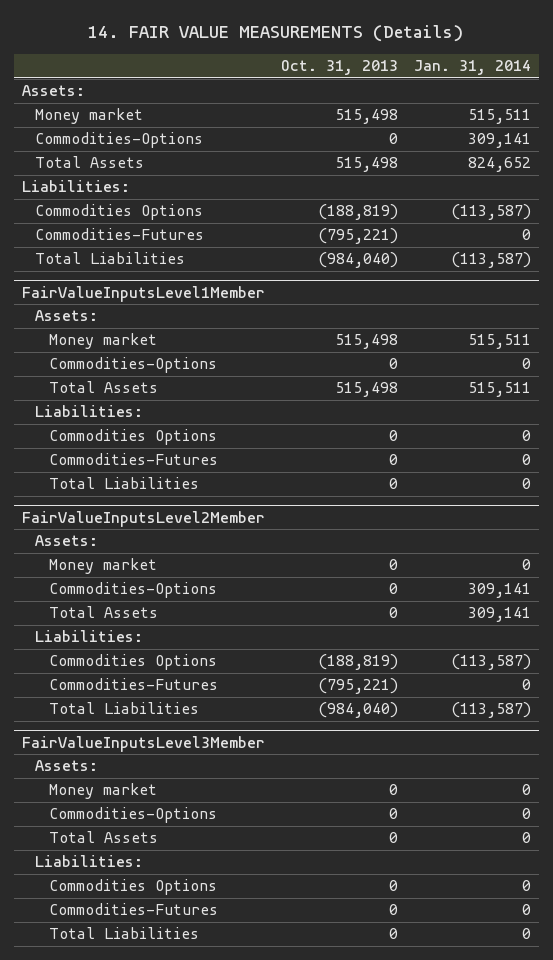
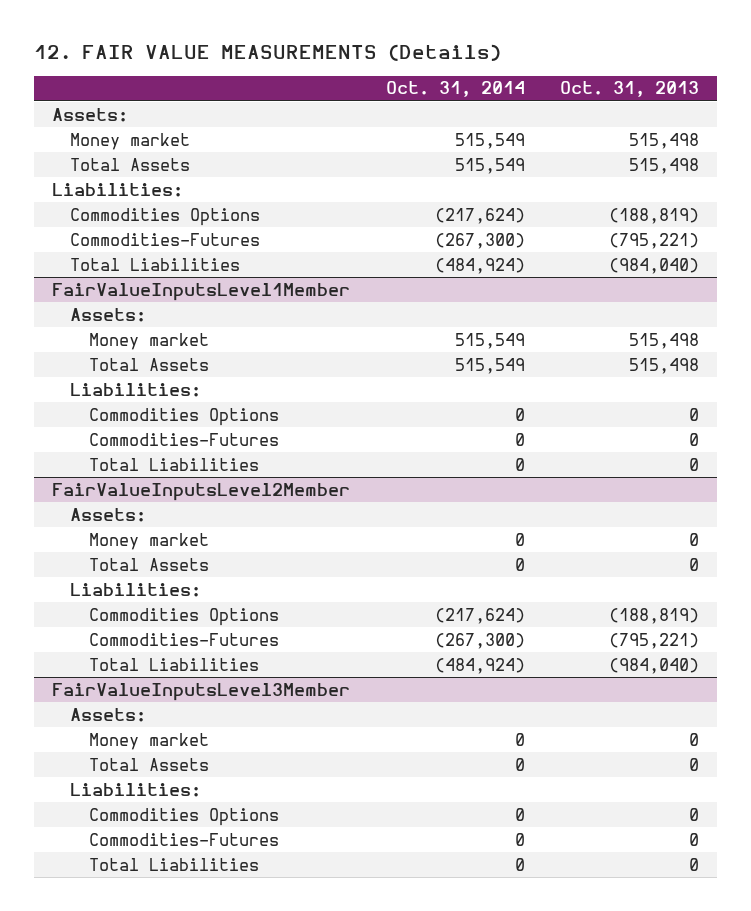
[88,25,464,43] 14. FAIR VALUE MEASUREMENTS (Details) -> [34,44,502,62] 12. FAIR VALUE MEASUREMENTS (Details)
[413,60,531,76] Jan. 31, 2014 -> none
none -> [385,81,525,98] Oct. 31, 2014
[35,132,204,149] Commodities-Options -> none
[48,357,217,374] Commodities-Options -> none
[48,582,217,599] Commodities-Options -> none
[48,807,217,824] Commodities-Options -> none

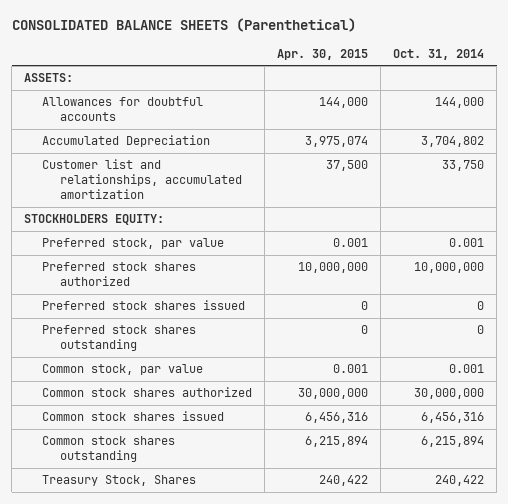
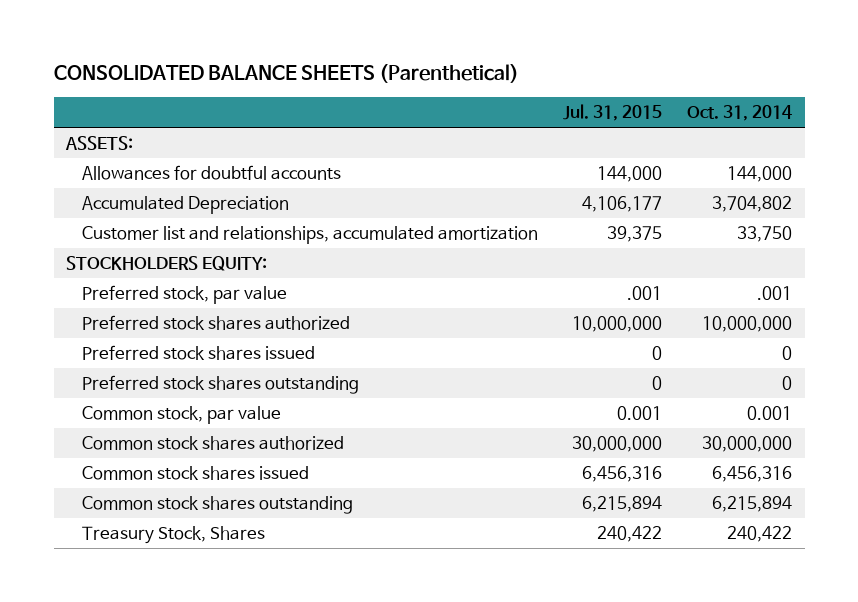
[277,48,369,60] Apr. 30, 2015 -> none
none -> [563,104,663,122] Jul. 31, 2015
[449,238,485,248] 0.001 -> [757,286,793,301] .001

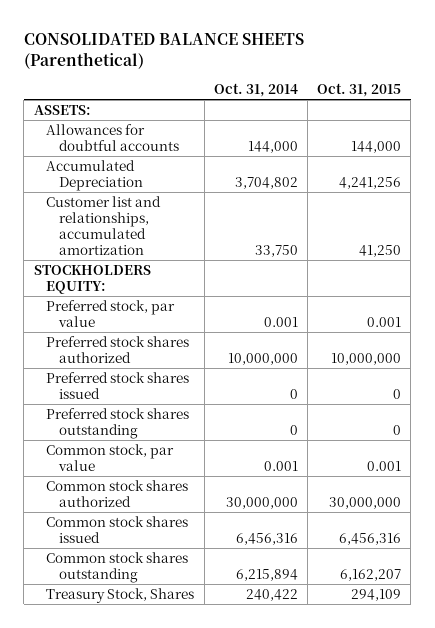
[563,104,663,122] Jul. 31, 2015 -> none
none -> [317,83,402,98] Oct. 31, 2015
[757,286,793,301] .001 -> [263,316,298,327] 0.001

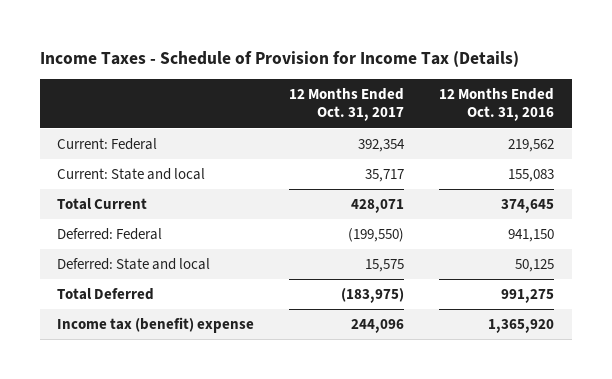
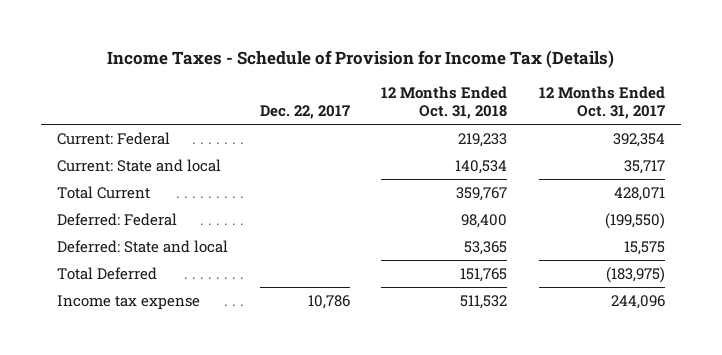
[439,87,555,122] 12 Months Ended Oct. 31, 2016 -> none
none -> [259,104,350,119] Dec. 22, 2017
none -> [381,85,508,119] 12 Months Ended Oct. 31, 2018
[57,317,255,334] Income tax (benefit) expense -> [56,294,200,310] Income tax expense

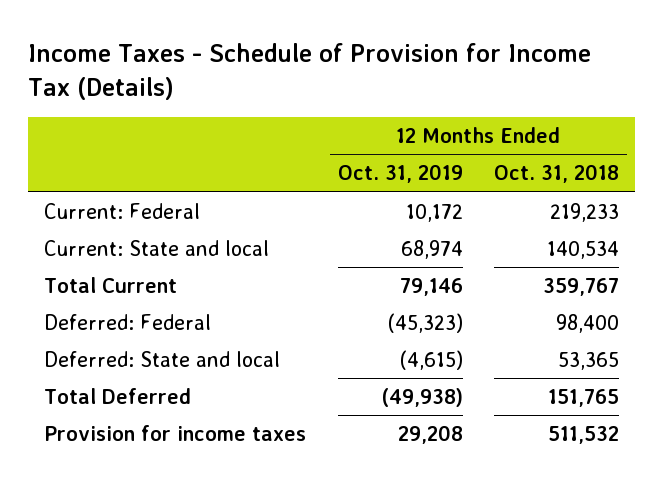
[259,104,350,119] Dec. 22, 2017 -> none
[539,85,666,119] 12 Months Ended Oct. 31, 2017 -> none
none -> [337,164,463,184] Oct. 31, 2019
[56,294,200,310] Income tax expense -> [43,424,306,441] Provision for income taxes

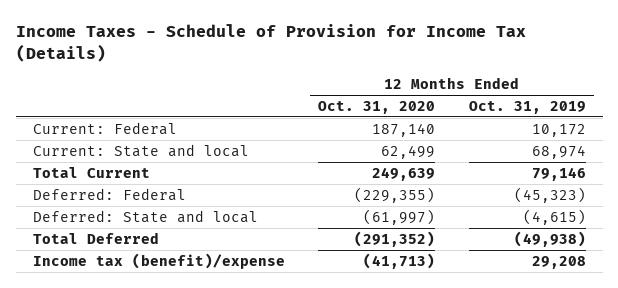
[494,164,620,184] Oct. 31, 2018 -> none
none -> [318,100,436,114] Oct. 31, 2020
[43,424,306,441] Provision for income taxes -> [32,252,285,269] Income tax (benefit)/expense

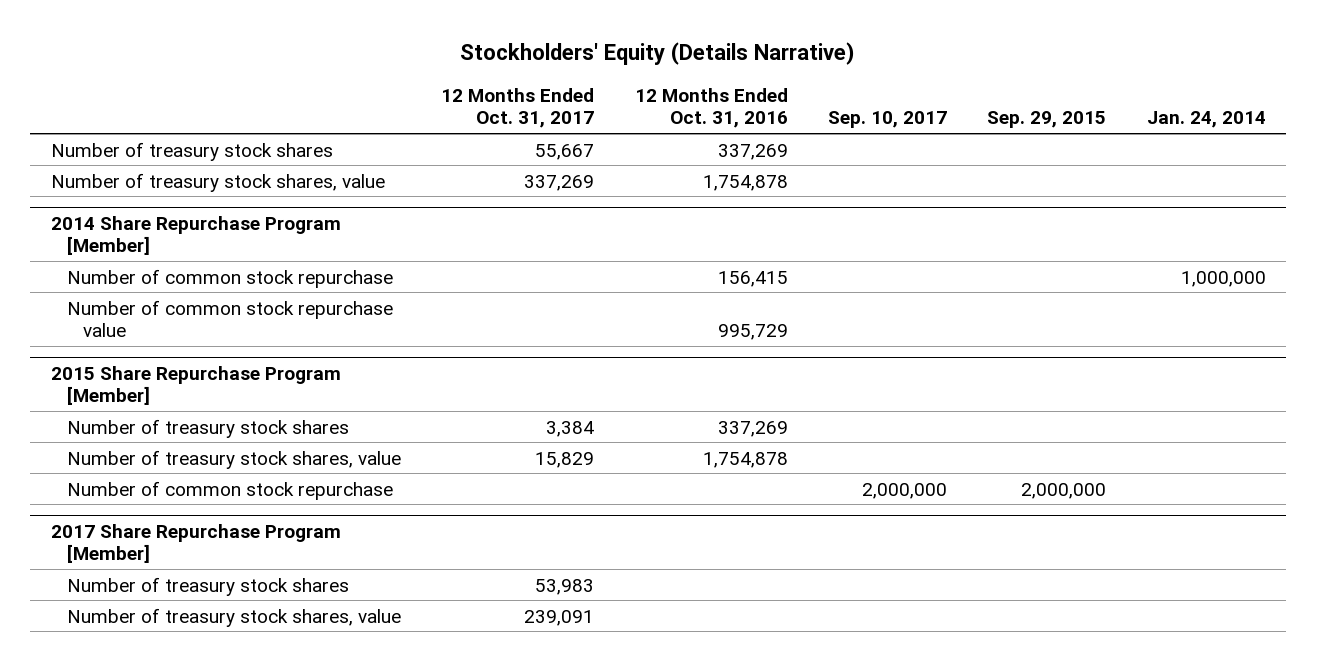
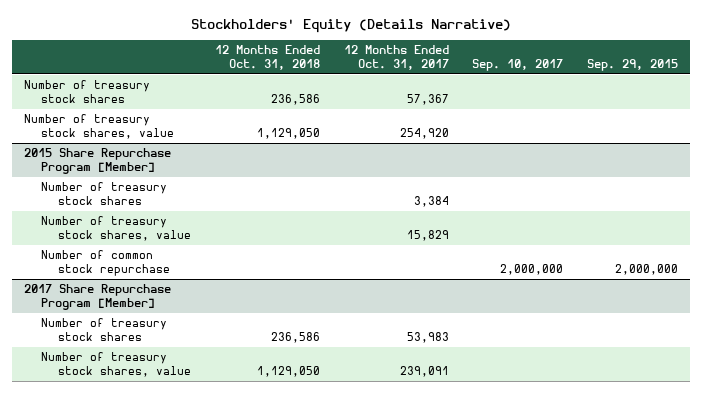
[634,87,788,129] 12 Months Ended Oct. 31, 2016 -> none
[1146,111,1266,129] Jan. 24, 2014 -> none
none -> [214,45,320,71] 12 Months Ended Oct. 31, 2018
[50,215,341,256] 2014 Share Repurchase Program [Member] -> none
[66,268,393,288] Number of common stock repurchase -> none
[66,299,393,337] Number of common stock repurchase value -> none
[535,143,595,160] 55,667 -> [406,94,449,106] 57,367
[524,174,595,191] 337,269 -> [399,128,449,140] 254,920

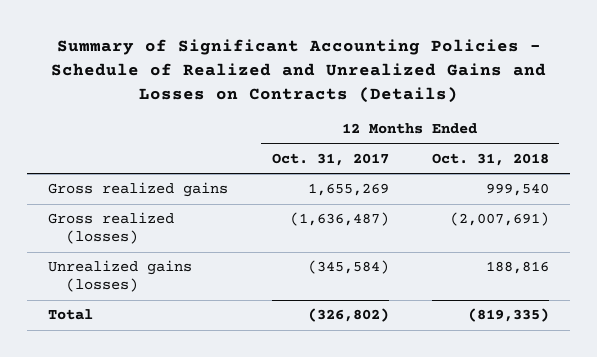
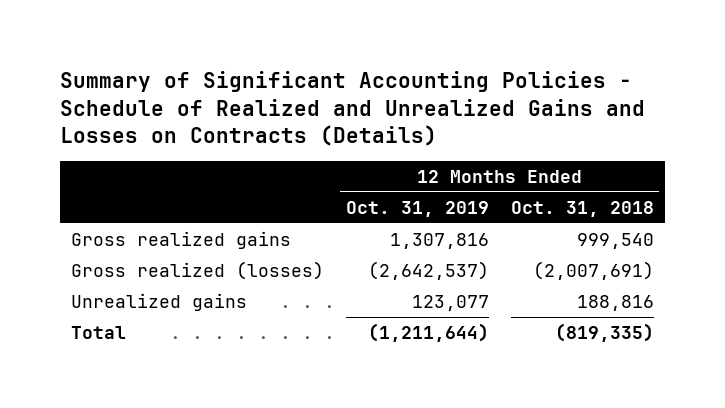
[271,152,389,166] Oct. 31, 2017 -> none
none -> [345,200,489,217] Oct. 31, 2019
[48,260,193,293] Unrealized gains (losses) -> [71,292,248,311] Unrealized gains

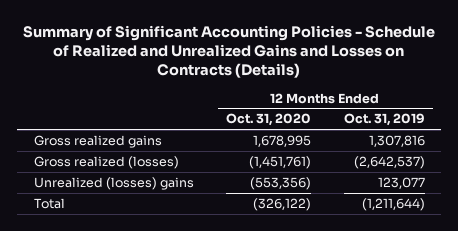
[510,200,654,217] Oct. 31, 2018 -> none
none -> [226,113,312,127] Oct. 31, 2020
[71,292,248,311] Unrealized gains -> [33,176,194,190] Unrealized (losses) gains

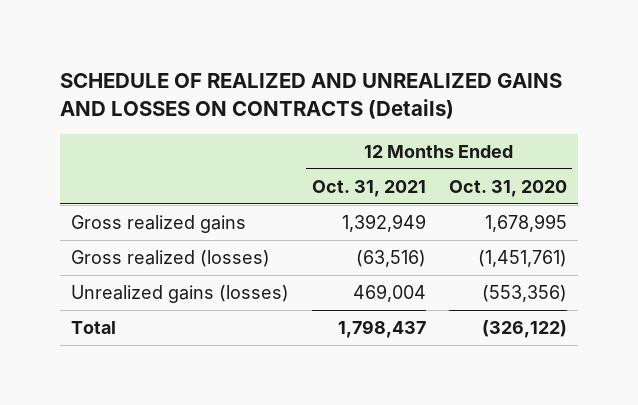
[23,24,436,79] Summary of Significant Accounting Policies - Schedule of Realized and Unrealized Gains and Losses on Contracts (Details) -> [59,72,562,119] SCHEDULE OF REALIZED AND UNREALIZED GAINS AND LOSSES ON CONTRACTS (Details)
[343,113,425,127] Oct. 31, 2019 -> none
none -> [312,179,427,197] Oct. 31, 2021
[33,176,194,190] Unrealized (losses) gains -> [71,285,290,304] Unrealized gains (losses)

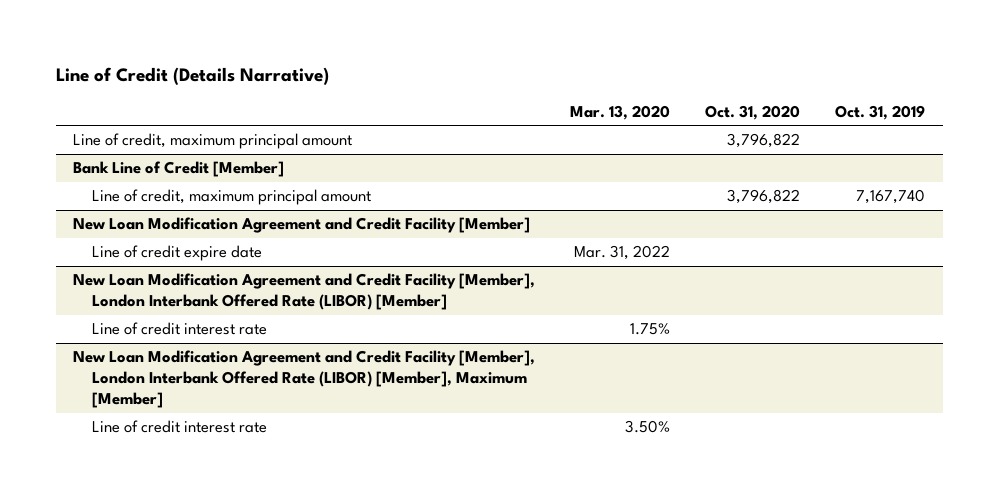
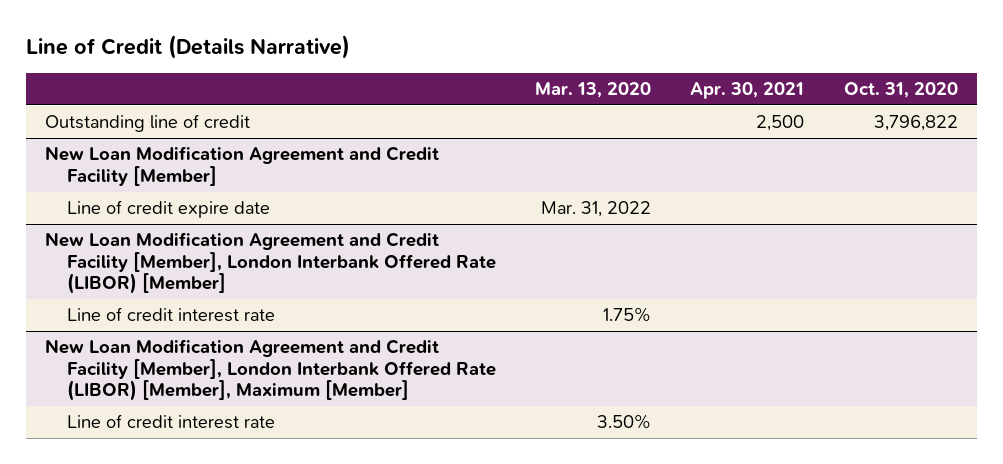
[835,104,926,120] Oct. 31, 2019 -> none
none -> [690,82,805,100] Apr. 30, 2021
[73,161,285,178] Bank Line of Credit [Member] -> none
[92,189,372,206] Line of credit, maximum principal amount -> none
[73,133,353,150] Line of credit, maximum principal amount -> [45,114,251,133] Outstanding line of credit

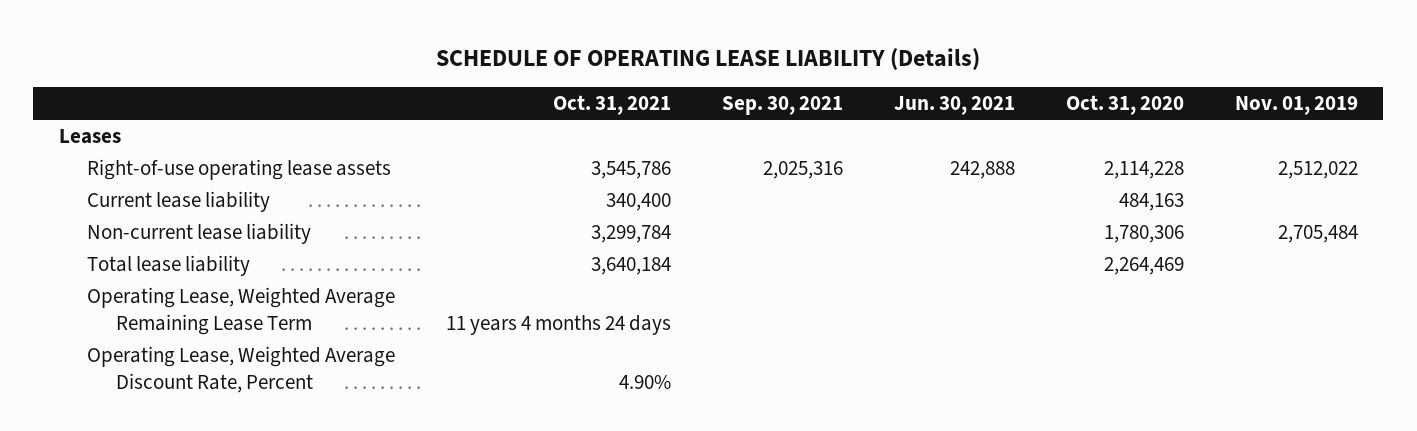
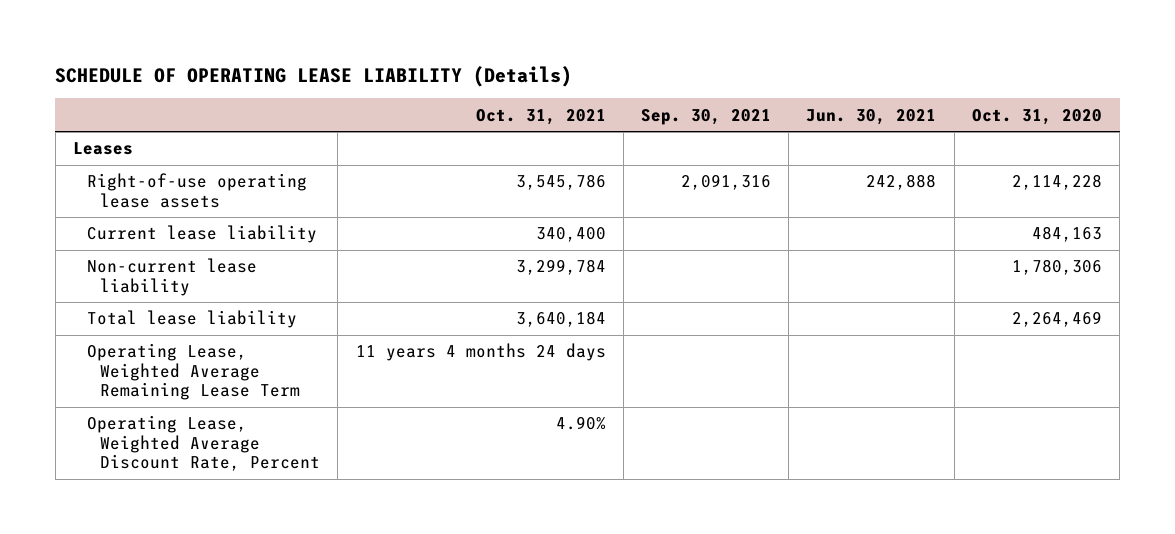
[1234,96,1358,116] Nov. 01, 2019 -> none
[763,161,844,180] 2,025,316 -> [681,174,772,191] 2,091,316

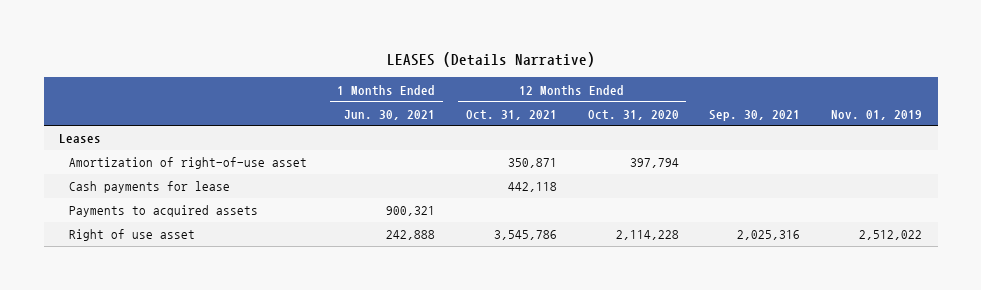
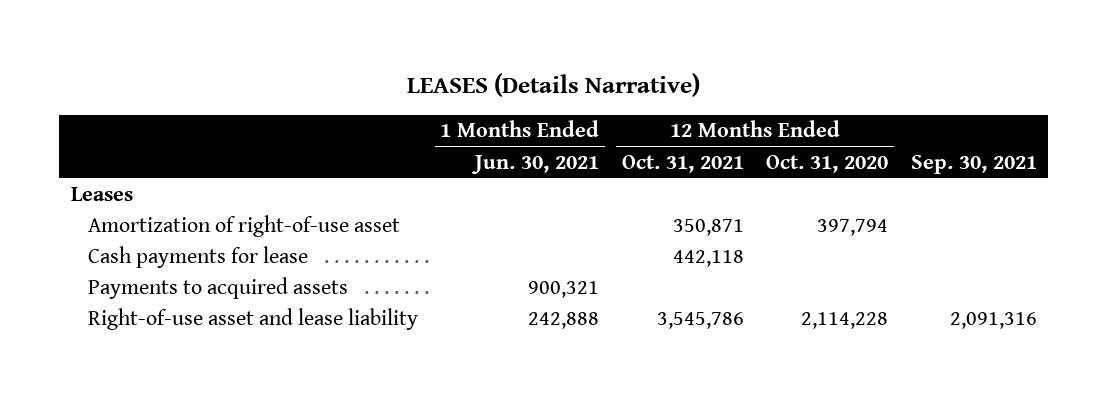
[831,109,923,120] Nov. 01, 2019 -> none
[68,229,195,242] Right of use asset -> [87,308,418,331] Right-of-use asset and lease liability
[737,230,801,241] 2,025,316 -> [949,312,1037,330] 2,091,316

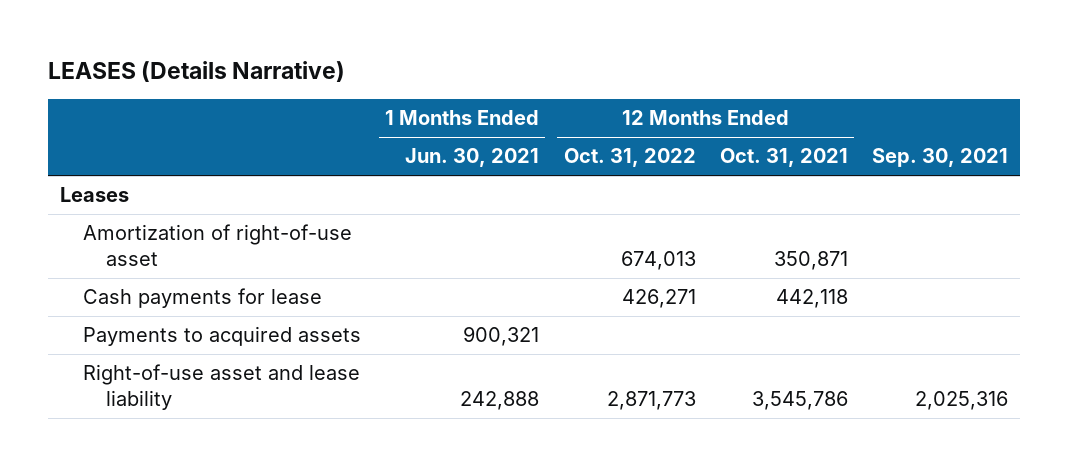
[766,154,889,173] Oct. 31, 2020 -> none
none -> [563,148,696,168] Oct. 31, 2022
[949,312,1037,330] 2,091,316 -> [915,390,1009,410] 2,025,316

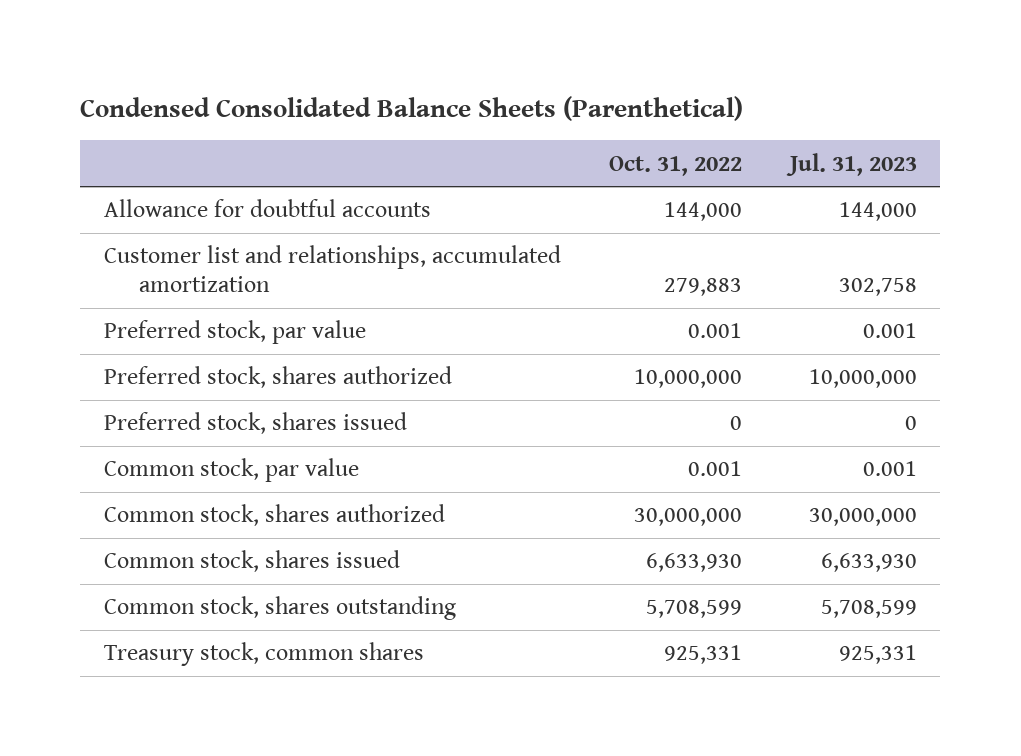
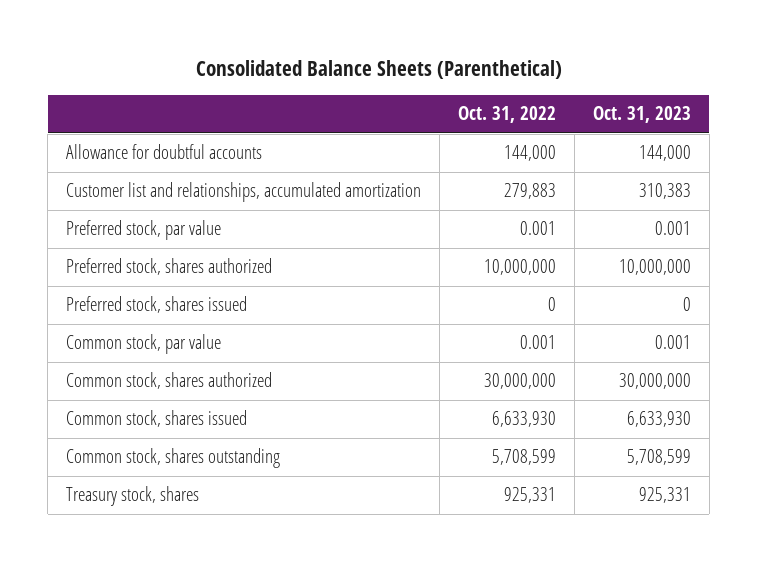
[80,95,744,121] Condensed Consolidated Balance Sheets (Parenthetical) -> [195,60,562,80] Consolidated Balance Sheets (Parenthetical)
[785,152,917,176] Jul. 31, 2023 -> none
none -> [593,106,692,124] Oct. 31, 2023
[104,642,425,667] Treasury stock, common shares -> [66,486,200,507] Treasury stock, shares

